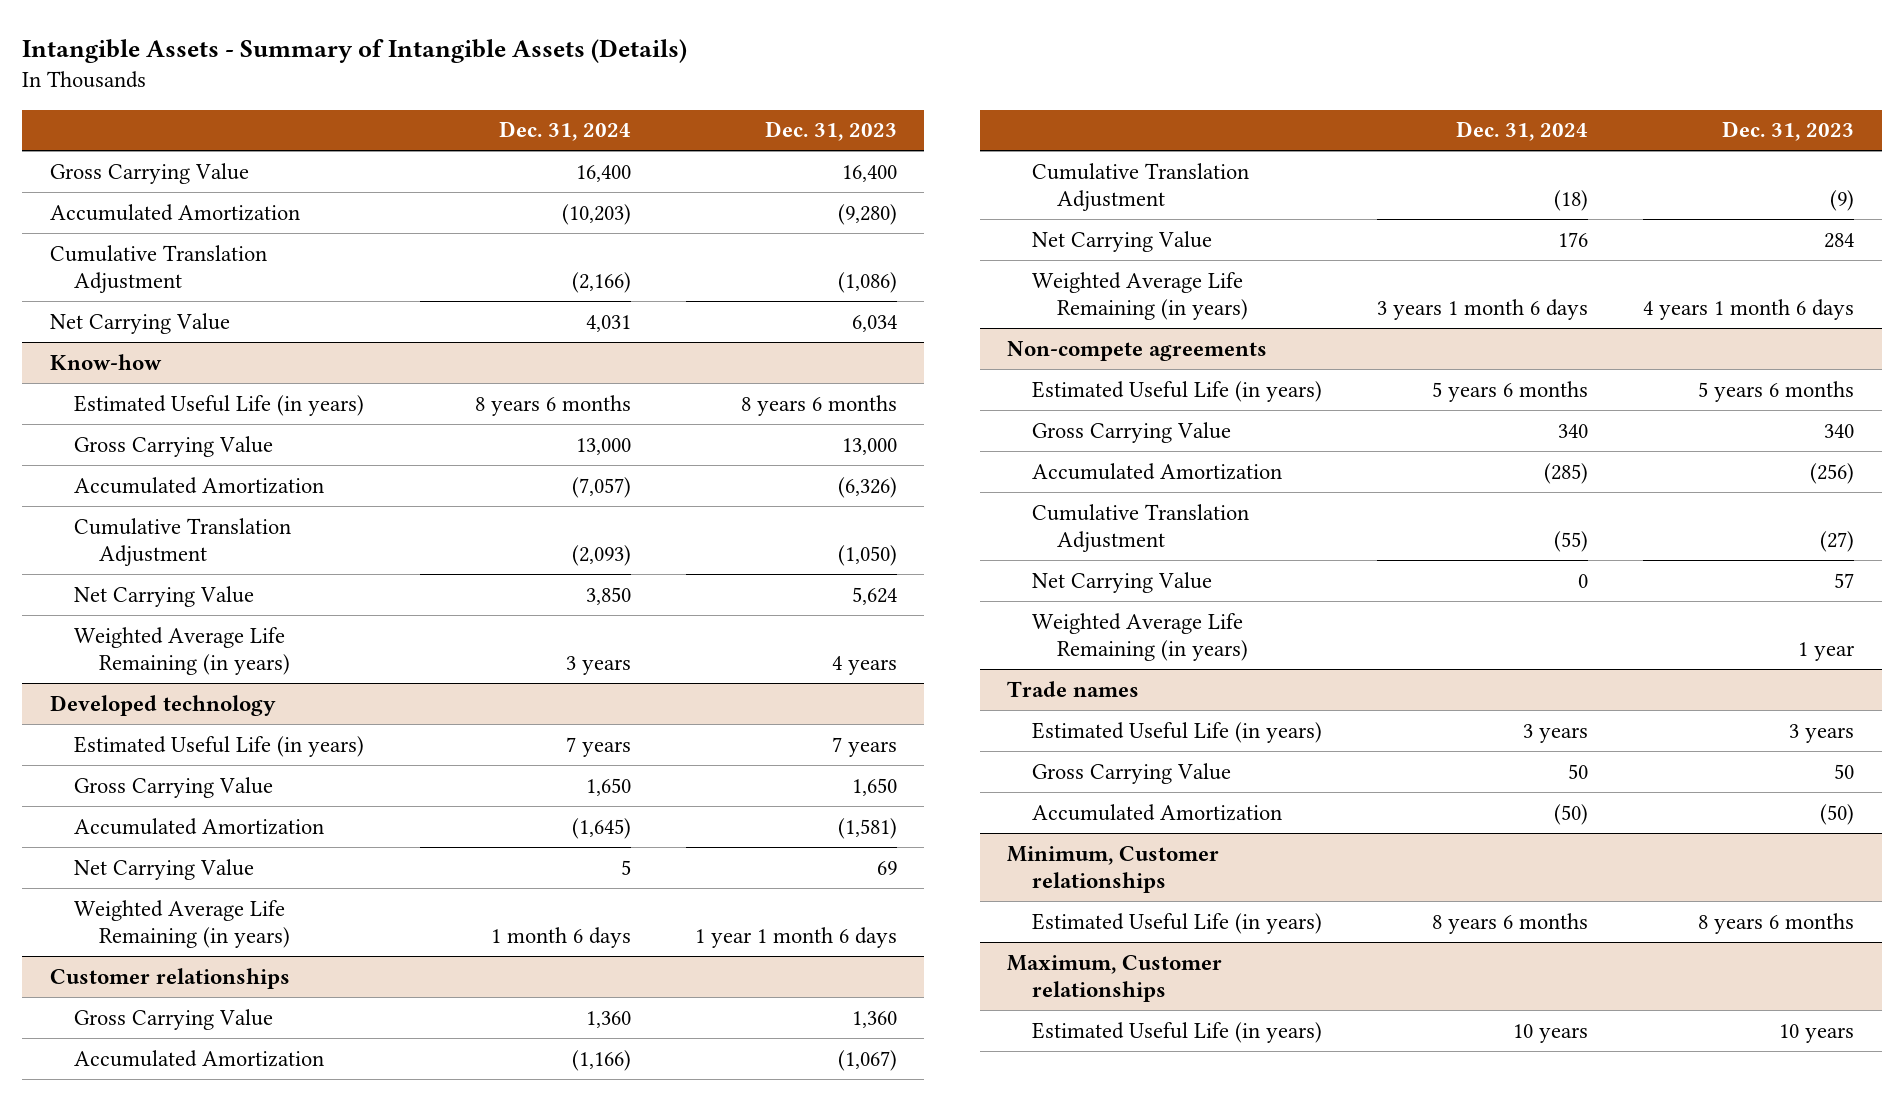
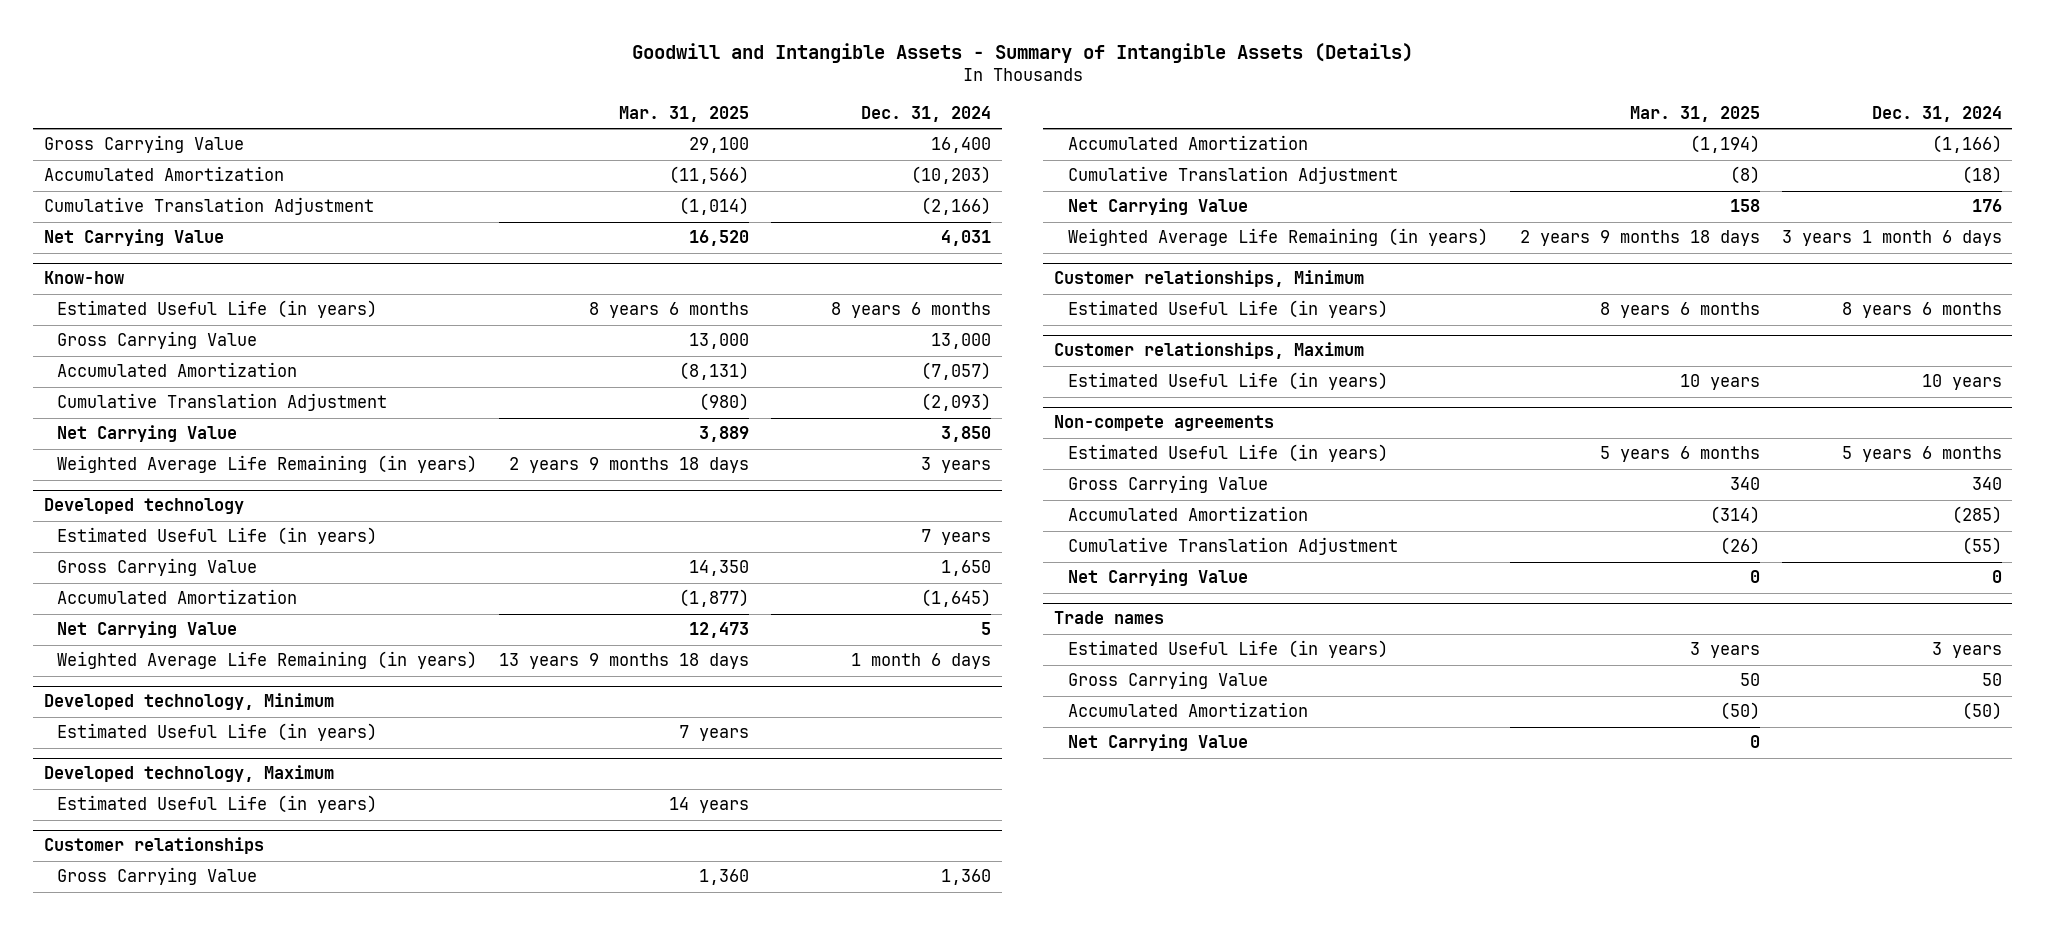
[22,38,688,63] Intangible Assets - Summary of Intangible Assets (Details) -> [631,42,1413,63] Goodwill and Intangible Assets - Summary of Intangible Assets (Details)
[764,121,897,142] Dec. 31, 2023 -> none
none -> [619,106,750,123] Mar. 31, 2025
none -> [44,693,335,711] Developed technology, Minimum
none -> [57,723,378,742] Estimated Useful Life (in years)
none -> [44,765,335,783] Developed technology, Maximum
none -> [57,795,378,814] Estimated Useful Life (in years)
none -> [1054,270,1365,288] Customer relationships, Minimum
none -> [1067,300,1388,319] Estimated Useful Life (in years)
none -> [1054,342,1365,360] Customer relationships, Maximum
none -> [1067,372,1388,391] Estimated Useful Life (in years)
[1032,612,1248,661] Weighted Average Life Remaining (in years) -> none
[1007,845,1220,893] Minimum, Customer relationships -> none
[1032,912,1323,934] Estimated Useful Life (in years) -> none
[1007,954,1223,1002] Maximum, Customer relationships -> none
[1032,1021,1323,1043] Estimated Useful Life (in years) -> none
none -> [1067,734,1248,752] Net Carrying Value

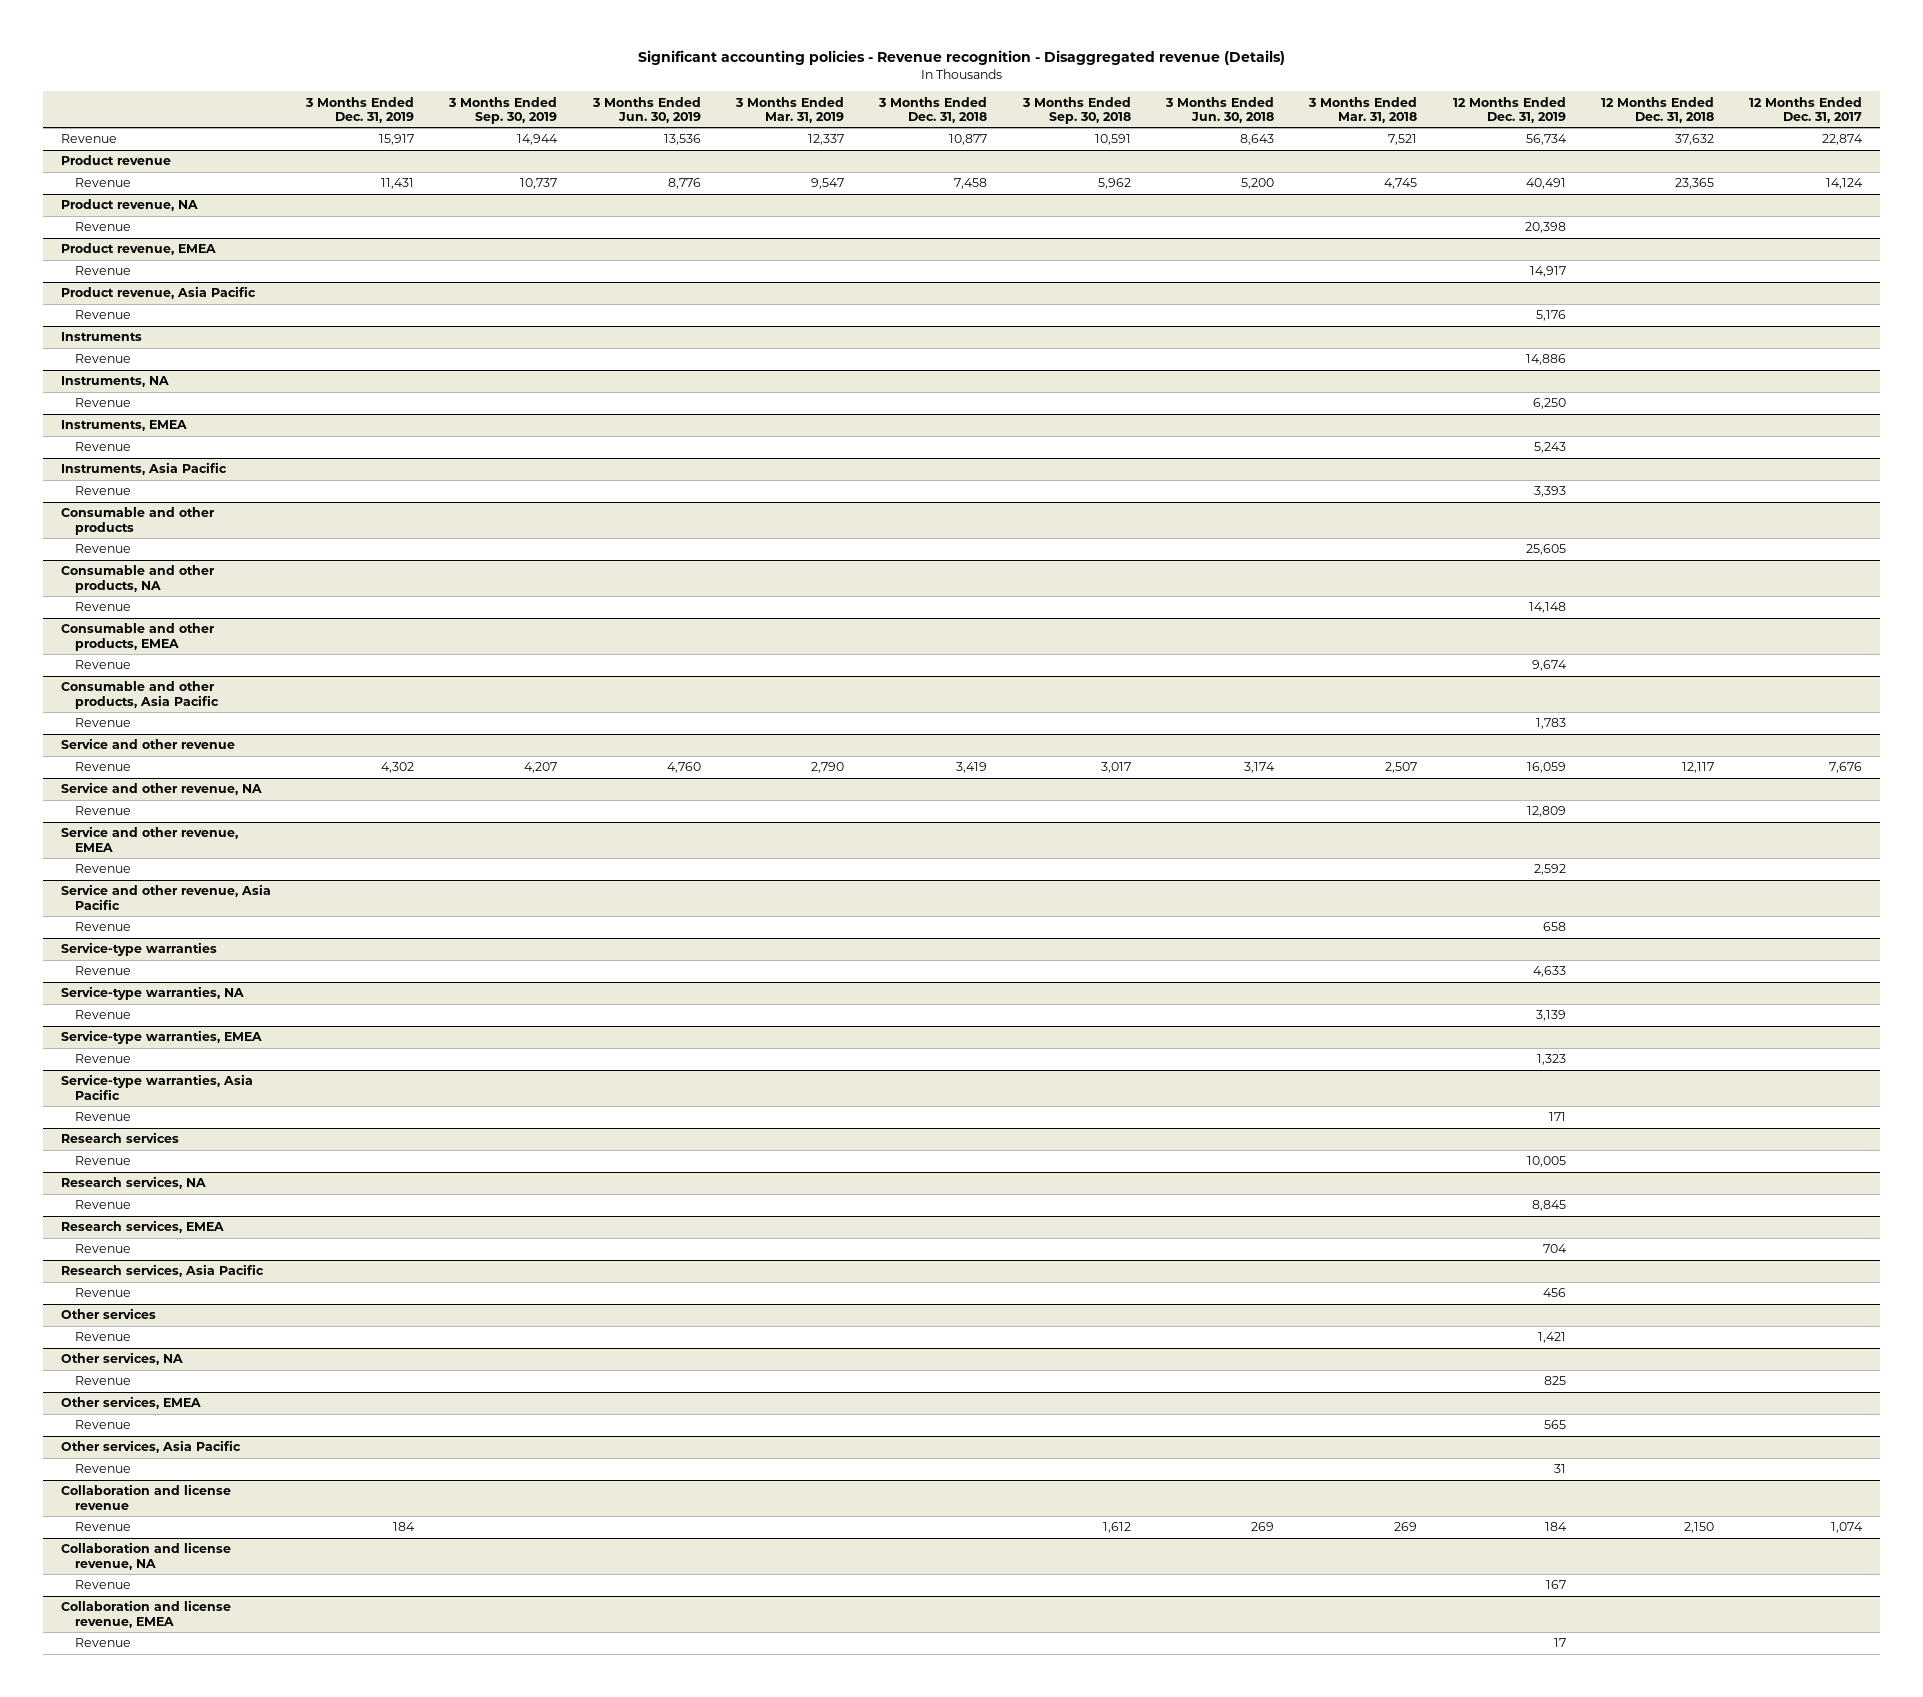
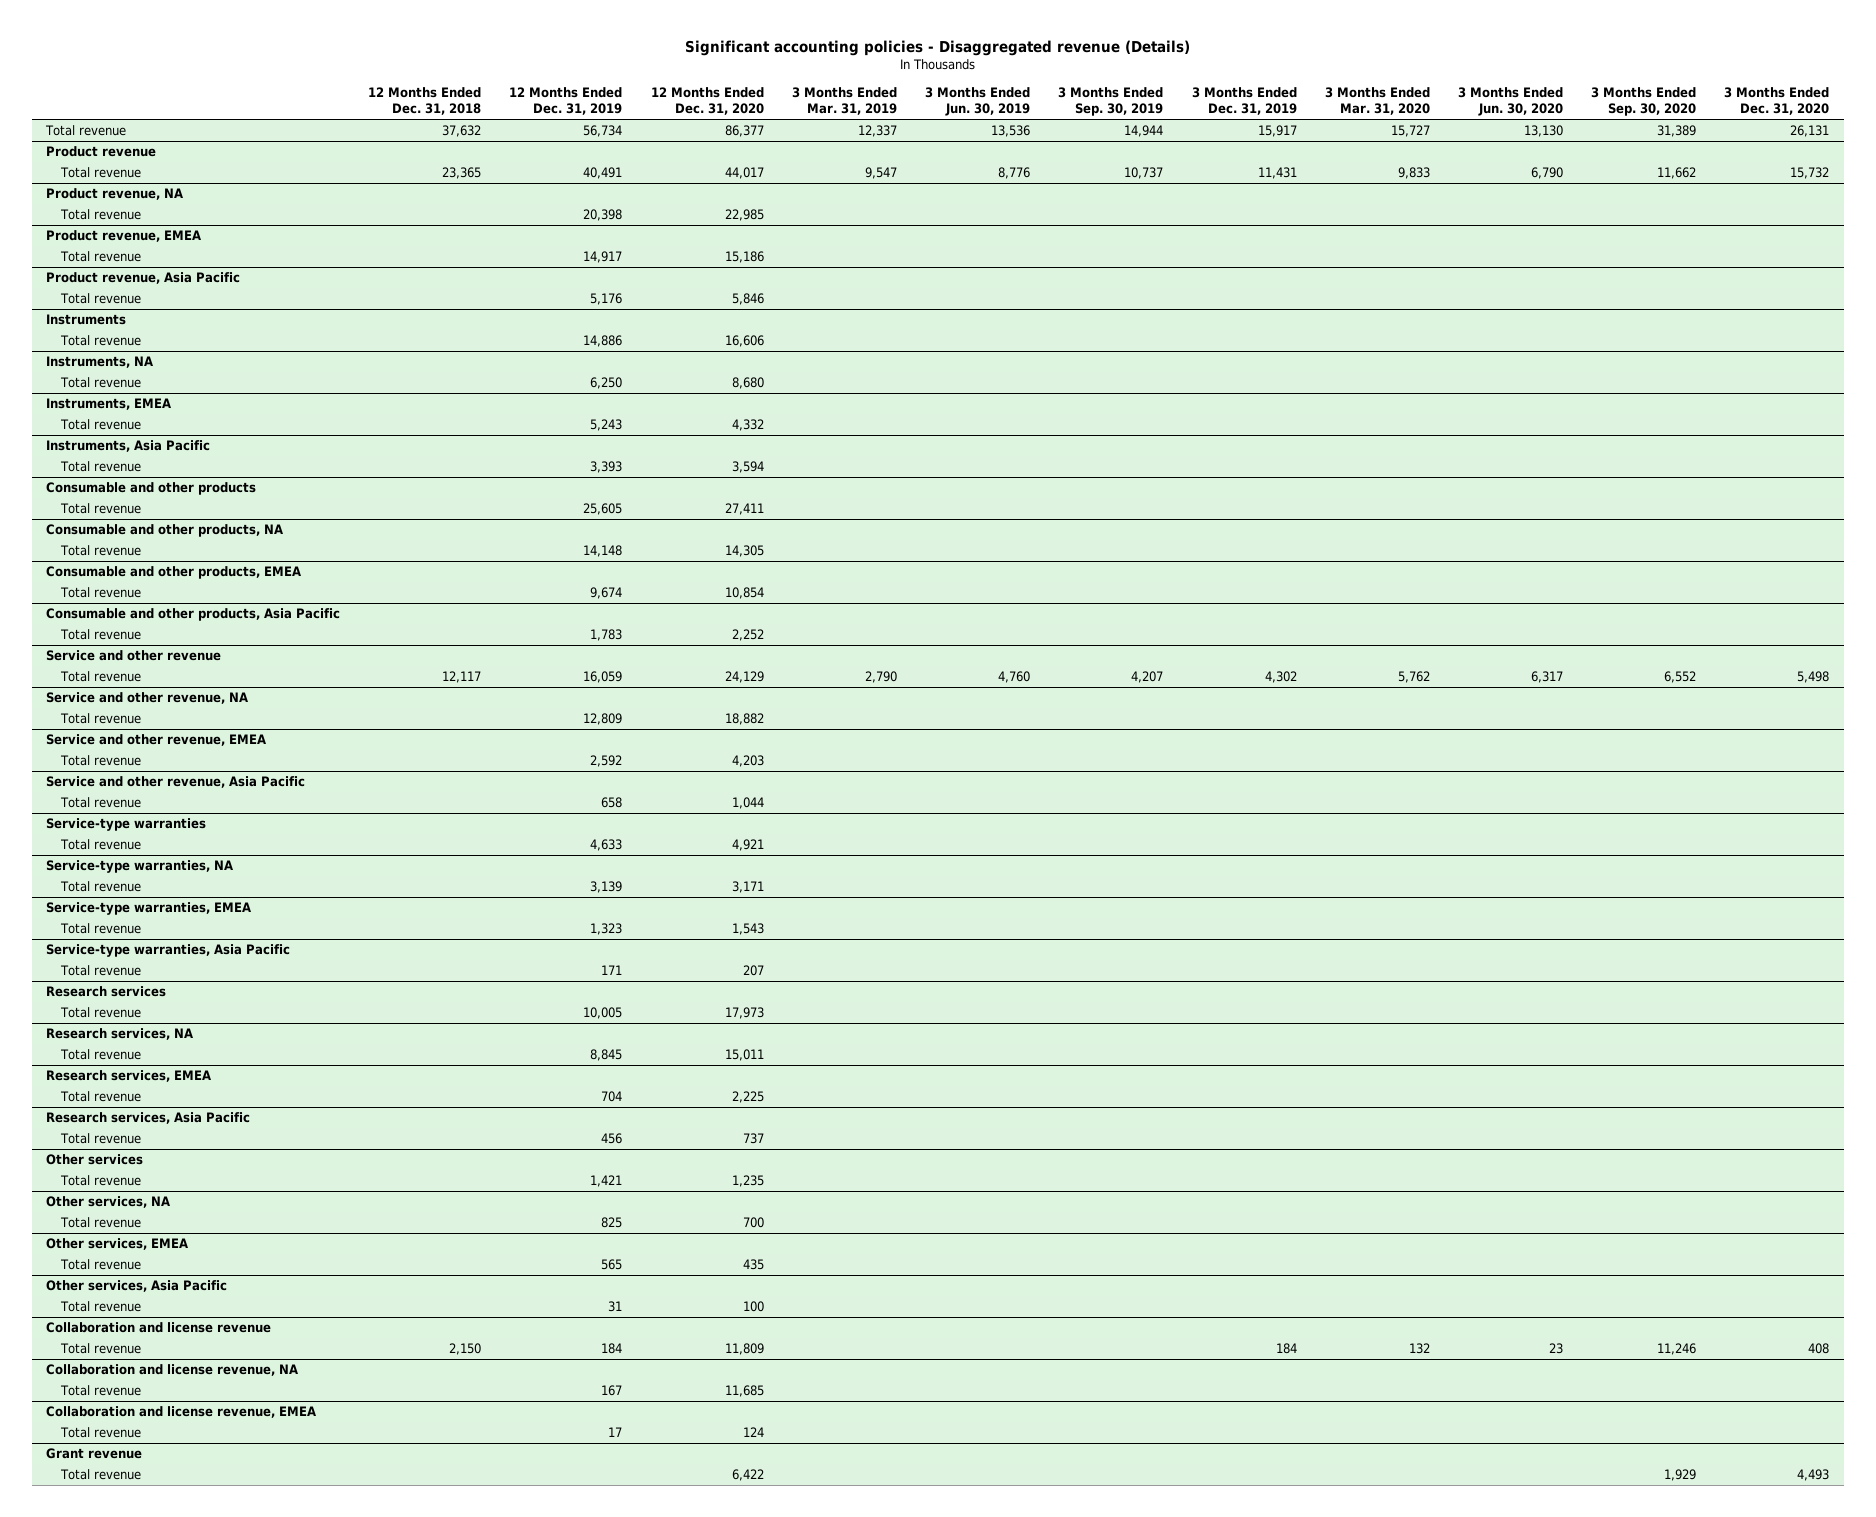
[637,50,1285,66] Significant accounting policies - Revenue recognition - Disaggregated revenue (Details) -> [684,39,1190,56] Significant accounting policies - Disaggregated revenue (Details)
[878,96,988,123] 3 Months Ended Dec. 31, 2018 -> none
[1021,96,1131,124] 3 Months Ended Sep. 30, 2018 -> none
[1165,96,1275,123] 3 Months Ended Jun. 30, 2018 -> none
[1308,96,1418,123] 3 Months Ended Mar. 31, 2018 -> none
[1749,96,1863,123] 12 Months Ended Dec. 31, 2017 -> none
none -> [650,87,764,116] 12 Months Ended Dec. 31, 2020
none -> [1324,87,1430,116] 3 Months Ended Mar. 31, 2020
none -> [1458,87,1564,117] 3 Months Ended Jun. 30, 2020
none -> [1591,87,1697,117] 3 Months Ended Sep. 30, 2020
none -> [1724,87,1830,116] 3 Months Ended Dec. 31, 2020
[60,134,117,144] Revenue -> [45,125,127,137] Total revenue
[74,178,131,188] Revenue -> [59,167,141,179] Total revenue
[74,222,131,232] Revenue -> [59,209,141,221] Total revenue
[74,266,131,276] Revenue -> [59,251,141,263] Total revenue
[74,310,131,320] Revenue -> [59,293,141,305] Total revenue
[74,354,131,364] Revenue -> [59,335,141,347] Total revenue
[74,398,131,408] Revenue -> [59,377,141,389] Total revenue
[74,442,131,452] Revenue -> [59,419,141,431] Total revenue
[74,486,131,496] Revenue -> [59,461,141,473] Total revenue
[74,544,131,554] Revenue -> [59,503,141,515] Total revenue
[74,602,131,612] Revenue -> [59,545,141,557] Total revenue
[74,660,131,670] Revenue -> [59,587,141,599] Total revenue
[74,718,131,728] Revenue -> [59,629,141,641] Total revenue
[74,762,131,772] Revenue -> [59,671,141,683] Total revenue
[74,806,131,816] Revenue -> [59,713,141,725] Total revenue
[74,864,131,874] Revenue -> [59,755,141,767] Total revenue
[74,922,131,932] Revenue -> [59,797,141,809] Total revenue
[74,966,131,976] Revenue -> [59,839,141,851] Total revenue
[74,1010,131,1020] Revenue -> [59,881,141,893] Total revenue
[74,1054,131,1064] Revenue -> [59,923,141,935] Total revenue
[74,1112,131,1122] Revenue -> [59,965,141,977] Total revenue
[74,1156,131,1166] Revenue -> [59,1007,141,1019] Total revenue
[74,1200,131,1210] Revenue -> [59,1049,141,1061] Total revenue
[74,1244,131,1254] Revenue -> [59,1091,141,1103] Total revenue
[74,1288,131,1298] Revenue -> [59,1133,141,1145] Total revenue
[74,1332,131,1342] Revenue -> [59,1175,141,1187] Total revenue
[74,1376,131,1386] Revenue -> [59,1217,141,1229] Total revenue
[74,1420,131,1430] Revenue -> [59,1259,141,1271] Total revenue
[74,1464,131,1474] Revenue -> [59,1301,141,1313] Total revenue
[74,1522,131,1532] Revenue -> [59,1343,141,1355] Total revenue
[74,1580,131,1590] Revenue -> [59,1385,141,1397] Total revenue
[74,1638,131,1648] Revenue -> [59,1427,141,1439] Total revenue
none -> [46,1448,143,1460] Grant revenue
none -> [59,1469,141,1481] Total revenue

